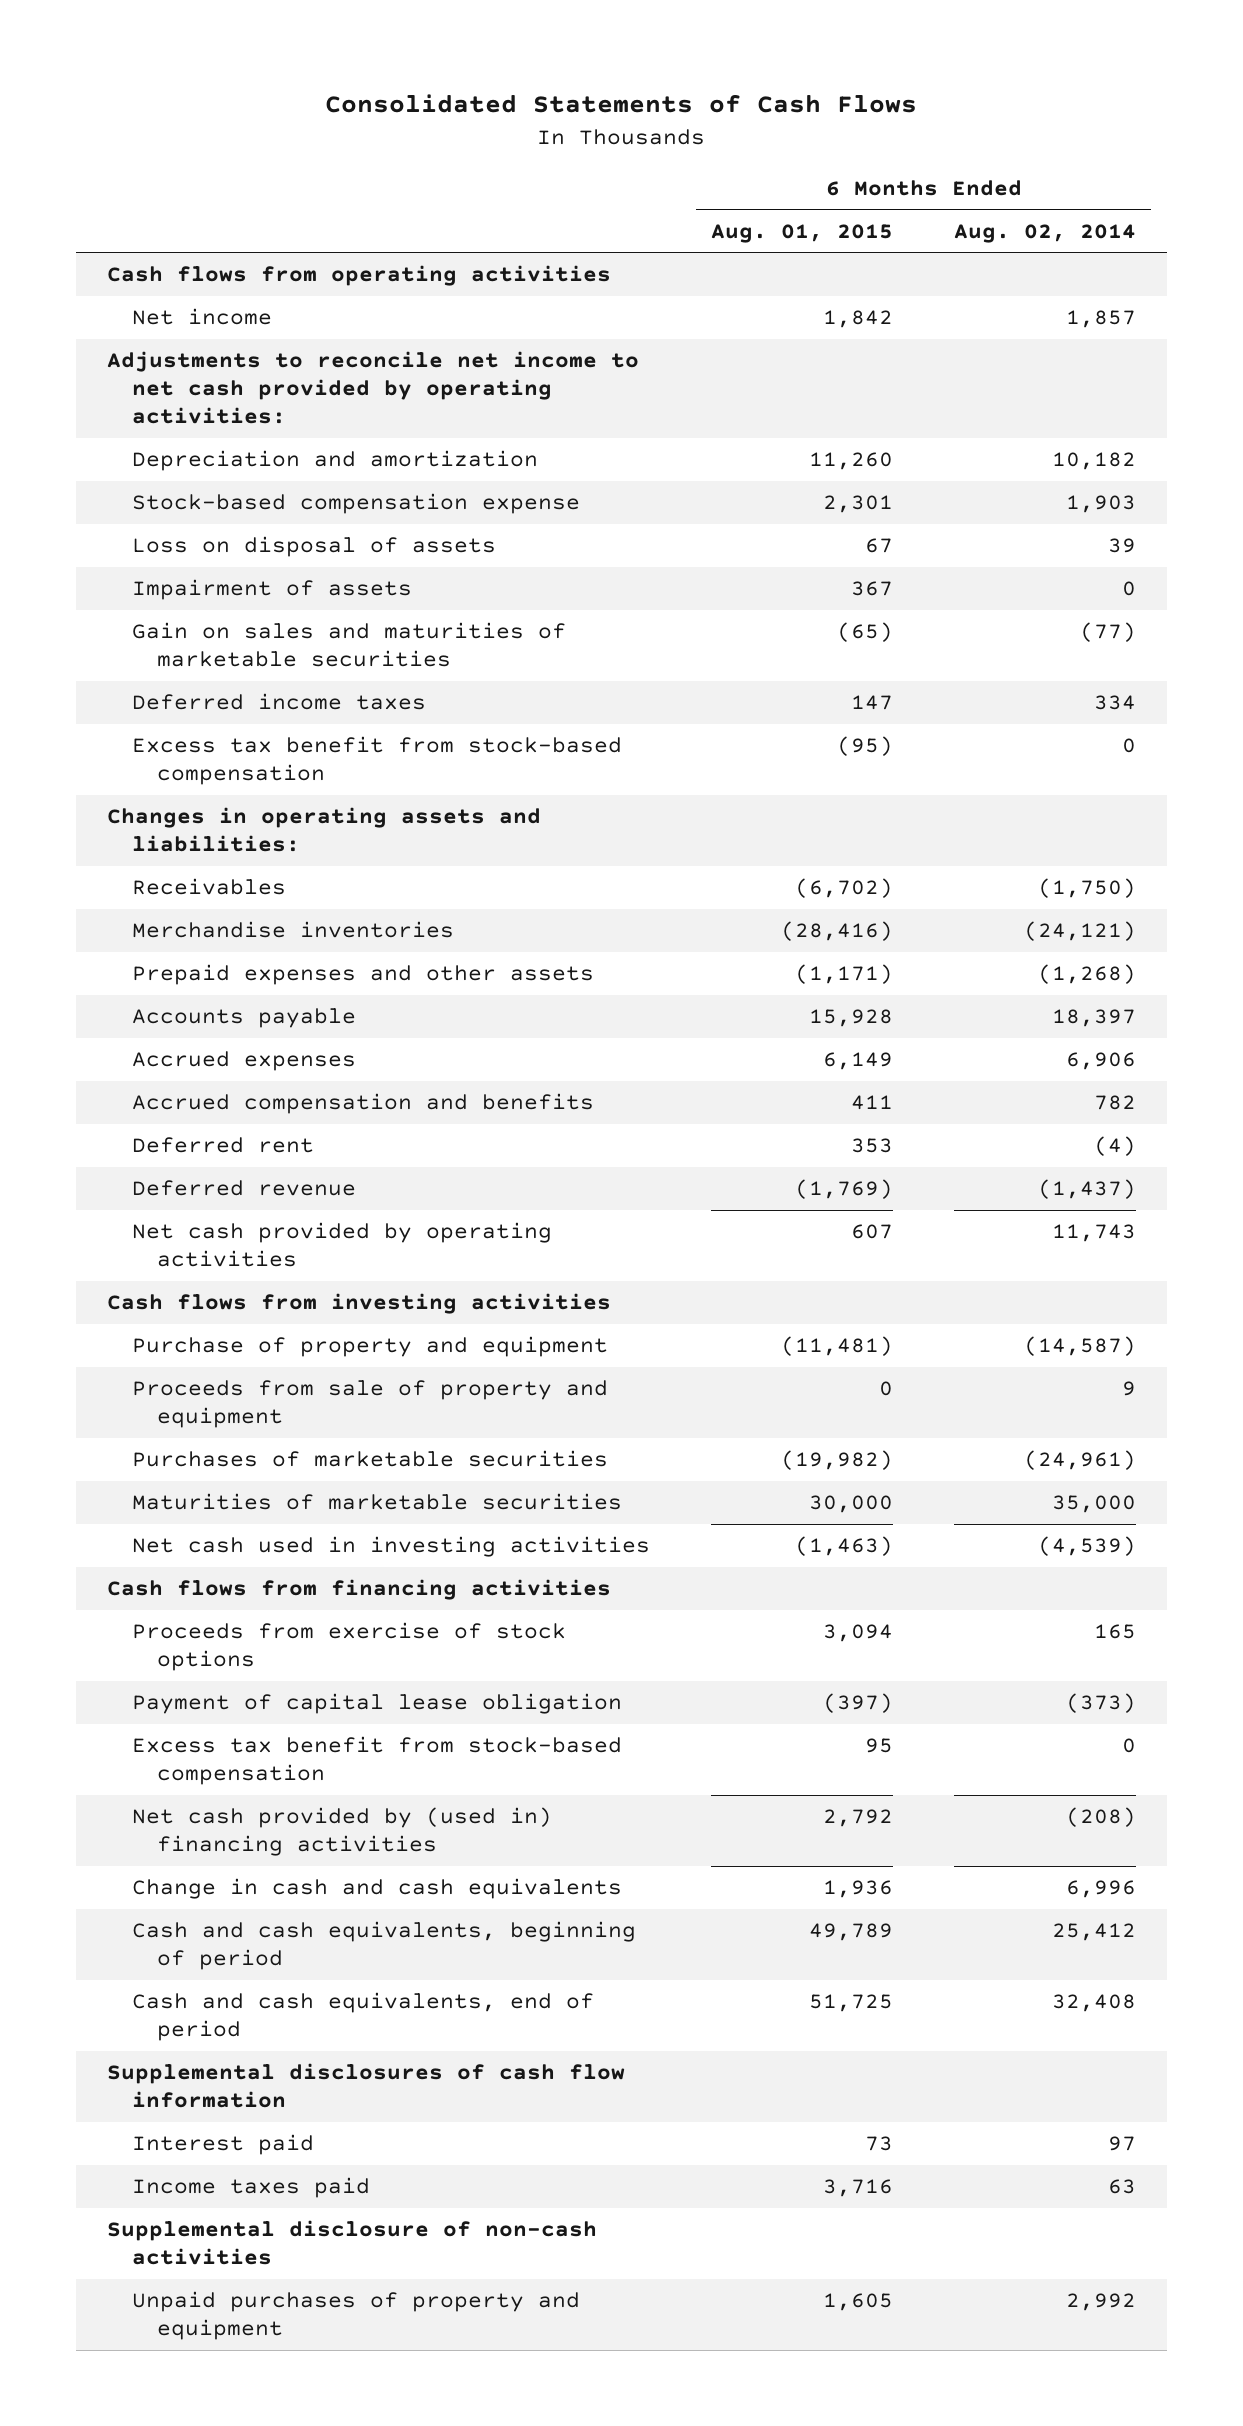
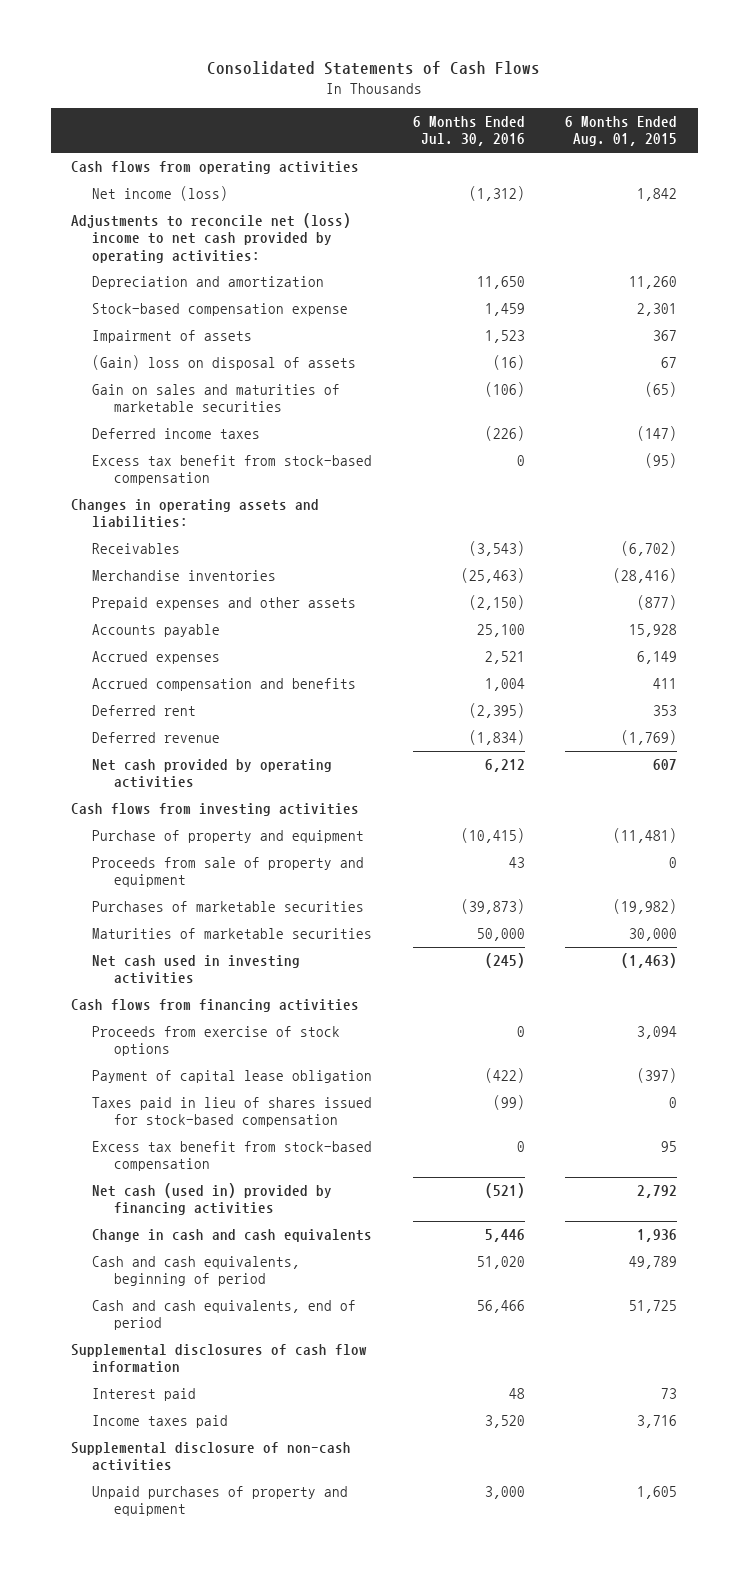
[954,223,1137,243] Aug. 02, 2014 -> none
none -> [412,116,525,147] 6 Months Ended Jul. 30, 2016
[132,308,273,326] Net income -> [92,186,229,202] Net income (loss)
[106,351,639,424] Adjustments to reconcile net income to net cash provided by operating activities: -> [70,213,351,263] Adjustments to reconcile net (loss) income to net cash provided by operating activities:
[132,536,497,558] Loss on disposal of assets -> none
none -> [92,355,357,371] (Gain) loss on disposal of assets
[851,695,894,711] 147 -> [637,426,678,442] (147)
[795,964,894,985] (1,171) -> [637,595,678,611] (877)
none -> [92,1097,373,1128] Taxes paid in lieu of shares issued for stock-based compensation
[132,1807,553,1857] Net cash provided by (used in) financing activities -> [92,1183,333,1216] Net cash (used in) provided by financing activities

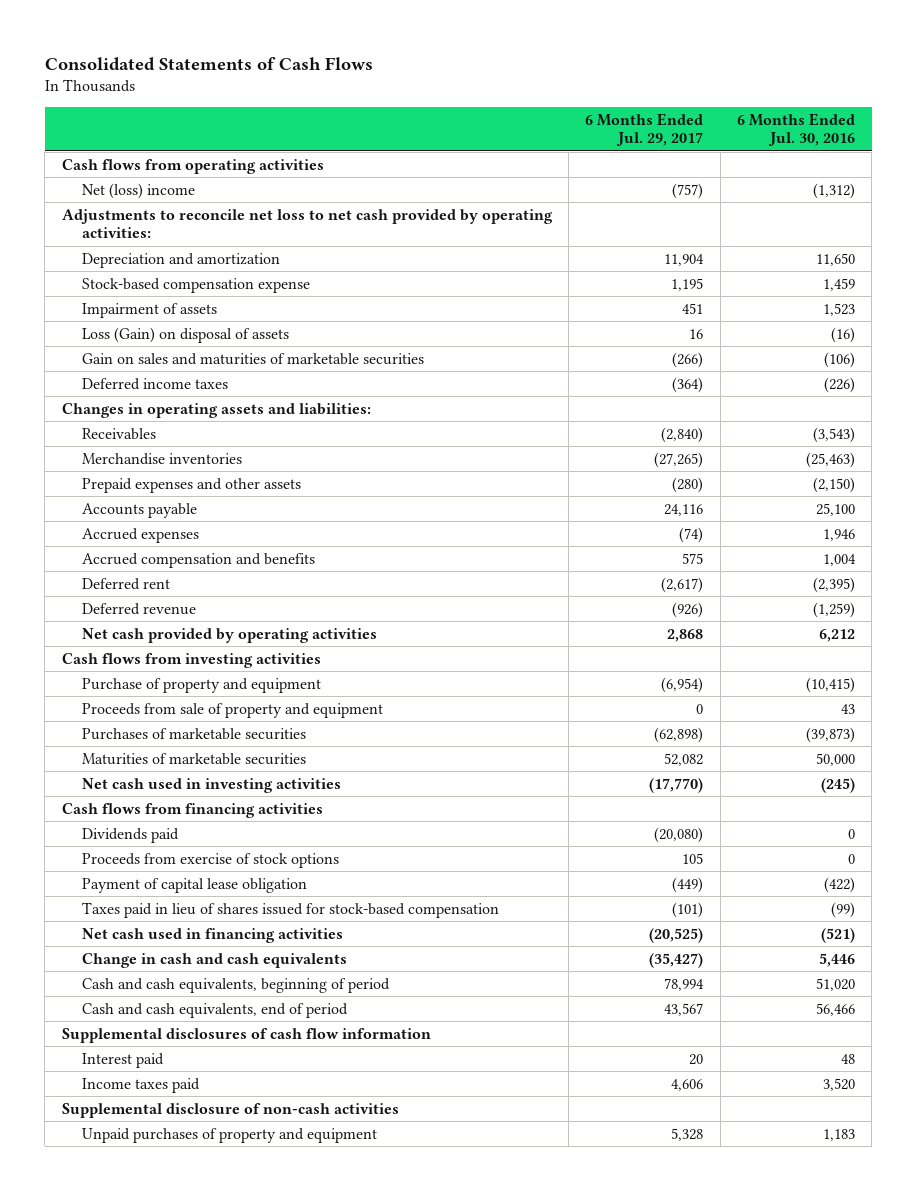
[565,116,678,147] 6 Months Ended Aug. 01, 2015 -> none
none -> [585,112,704,147] 6 Months Ended Jul. 29, 2017
[92,186,229,202] Net income (loss) -> [81,182,195,199] Net (loss) income
[70,213,351,263] Adjustments to reconcile net (loss) income to net cash provided by operating activities: -> [61,208,553,239] Adjustments to reconcile net loss to net cash provided by operating activities:
[92,355,357,371] (Gain) loss on disposal of assets -> [81,326,289,343] Loss (Gain) on disposal of assets
[92,455,373,486] Excess tax benefit from stock-based compensation -> none
[484,651,525,665] 2,521 -> [823,528,856,541] 1,946
[468,730,525,746] (1,834) -> [813,601,856,618] (1,259)
none -> [81,827,179,843] Dividends paid
[92,1141,373,1172] Excess tax benefit from stock-based compensation -> none
[92,1183,333,1216] Net cash (used in) provided by financing activities -> [81,927,343,943] Net cash used in financing activities
[484,1486,525,1500] 3,000 -> [823,1128,856,1141] 1,183

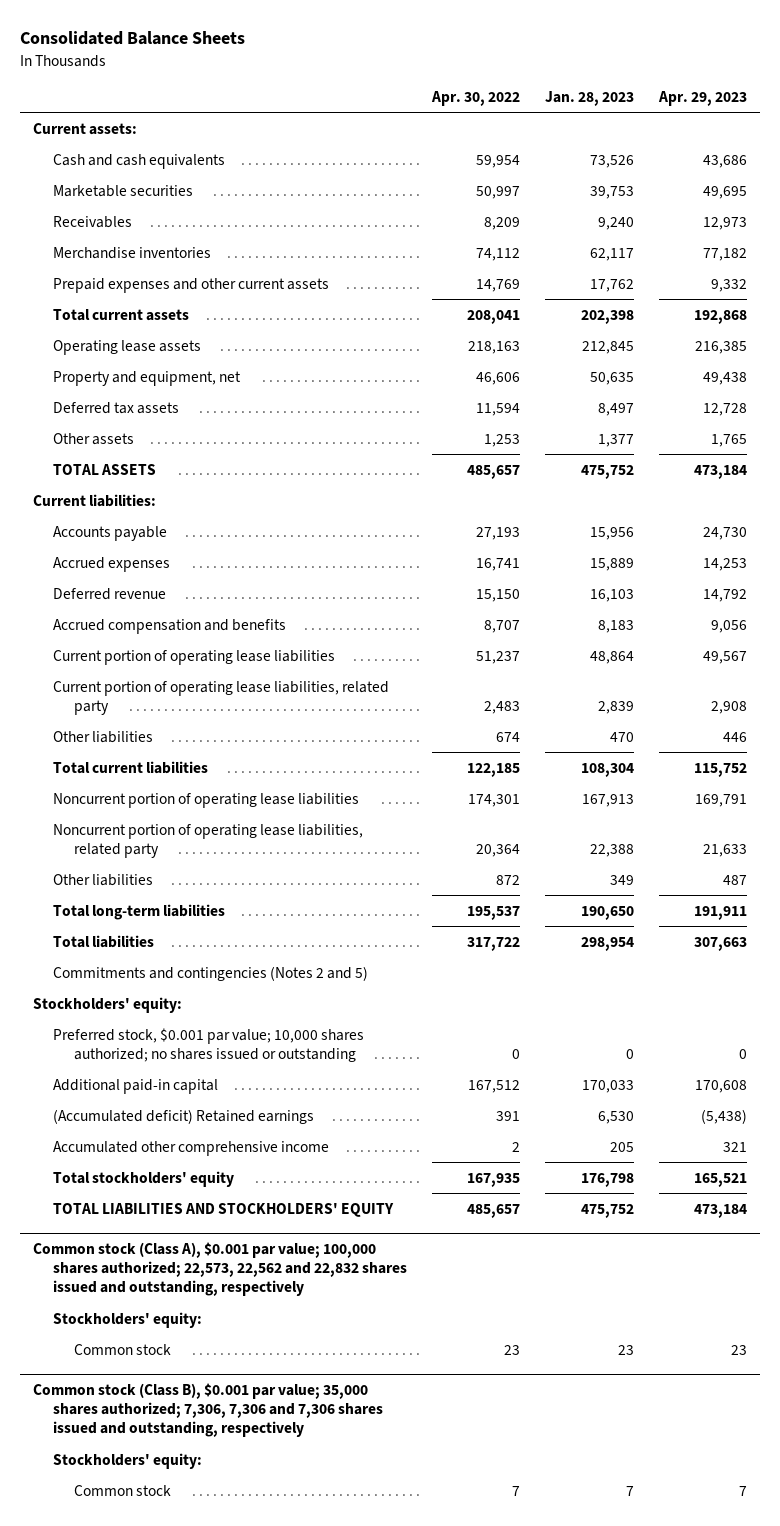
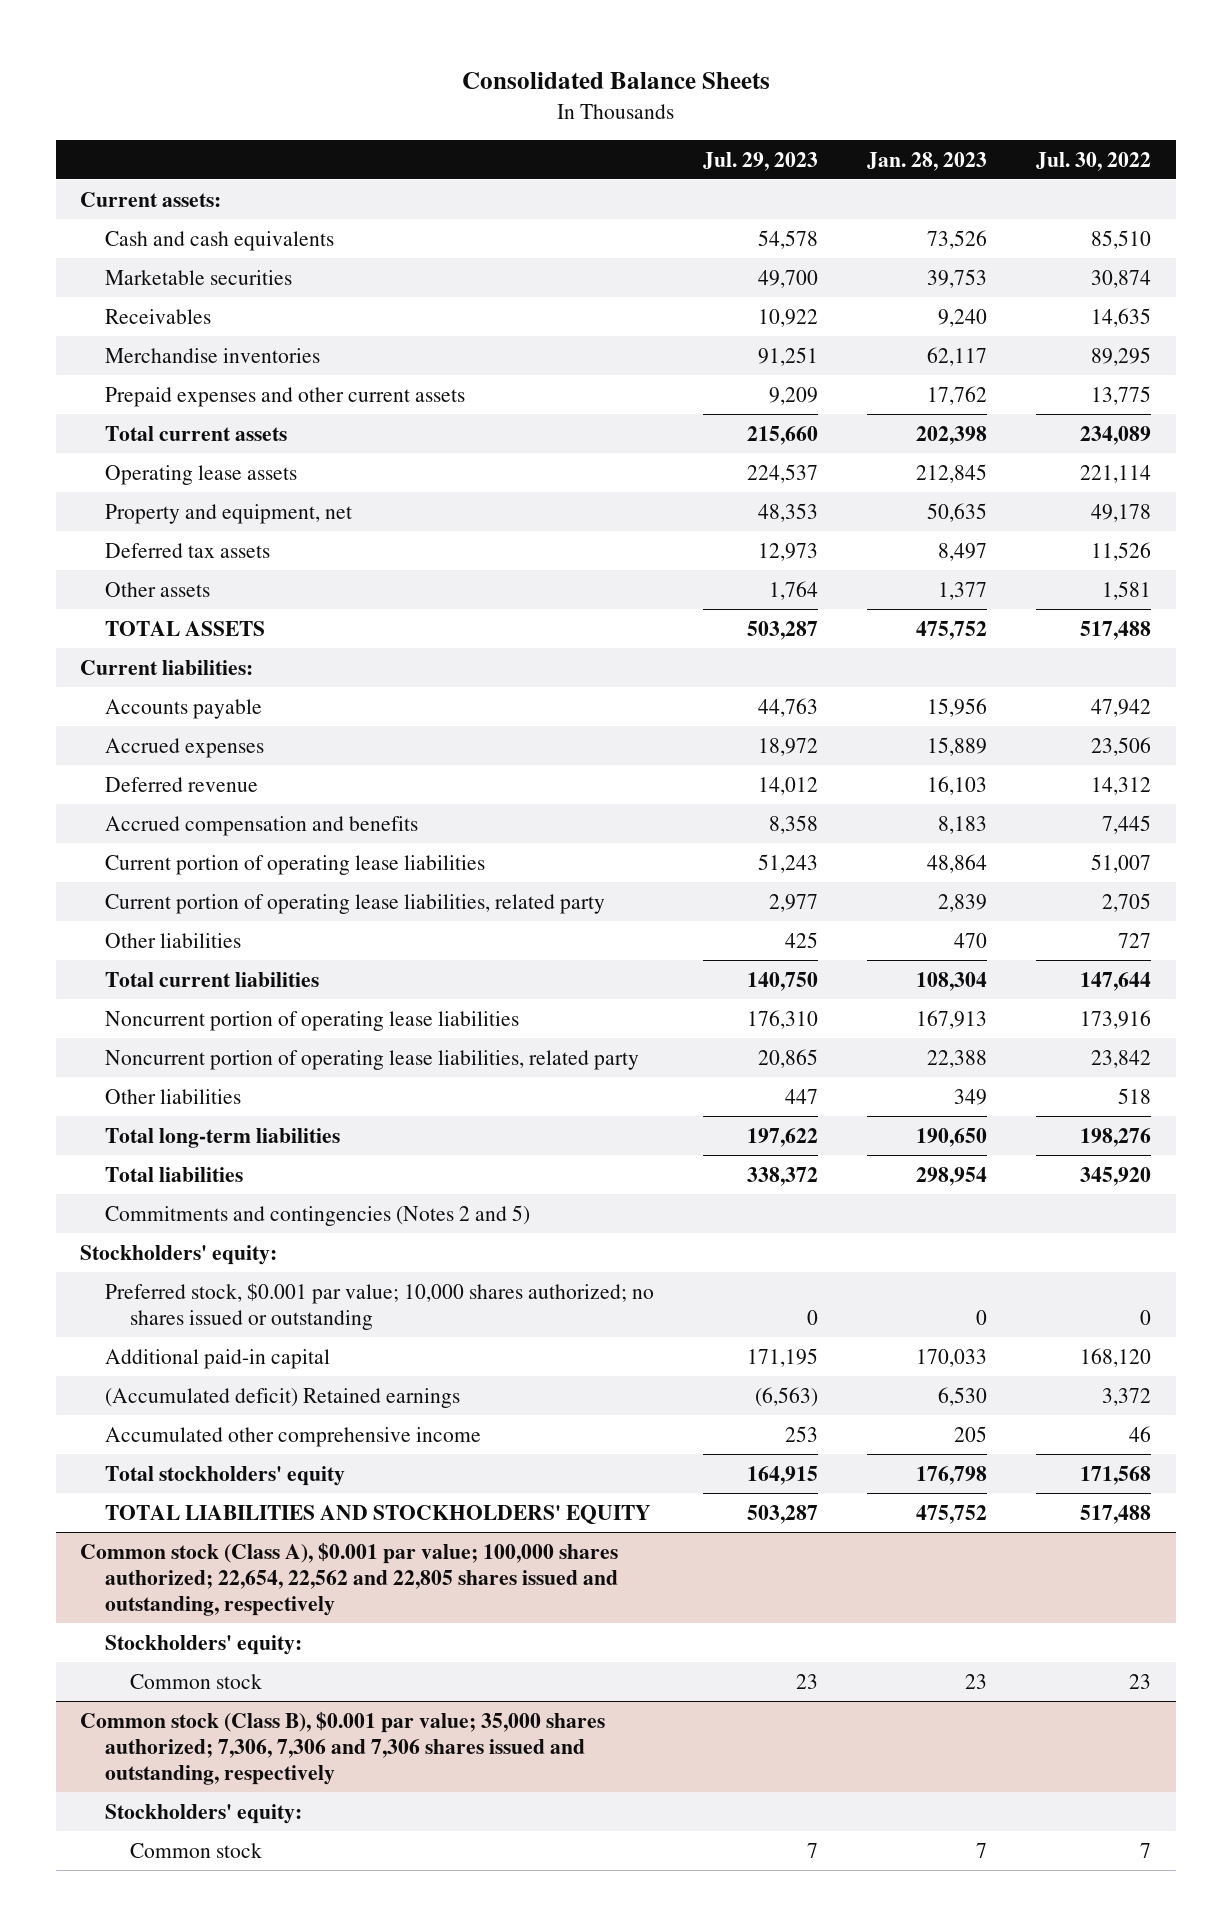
[431,90,521,106] Apr. 30, 2022 -> none
[658,90,748,106] Apr. 29, 2023 -> none
none -> [703,151,819,171] Jul. 29, 2023
none -> [1036,151,1152,171] Jul. 30, 2022
[32,1242,408,1297] Common stock (Class A), $0.001 par value; 100,000 shares authorized; 22,573, 22,562 and 22,832 shares issued and outstanding, respectively -> [80,1541,619,1616] Common stock (Class A), $0.001 par value; 100,000 shares authorized; 22,654, 22,562 and 22,805 shares issued and outstanding, respectively

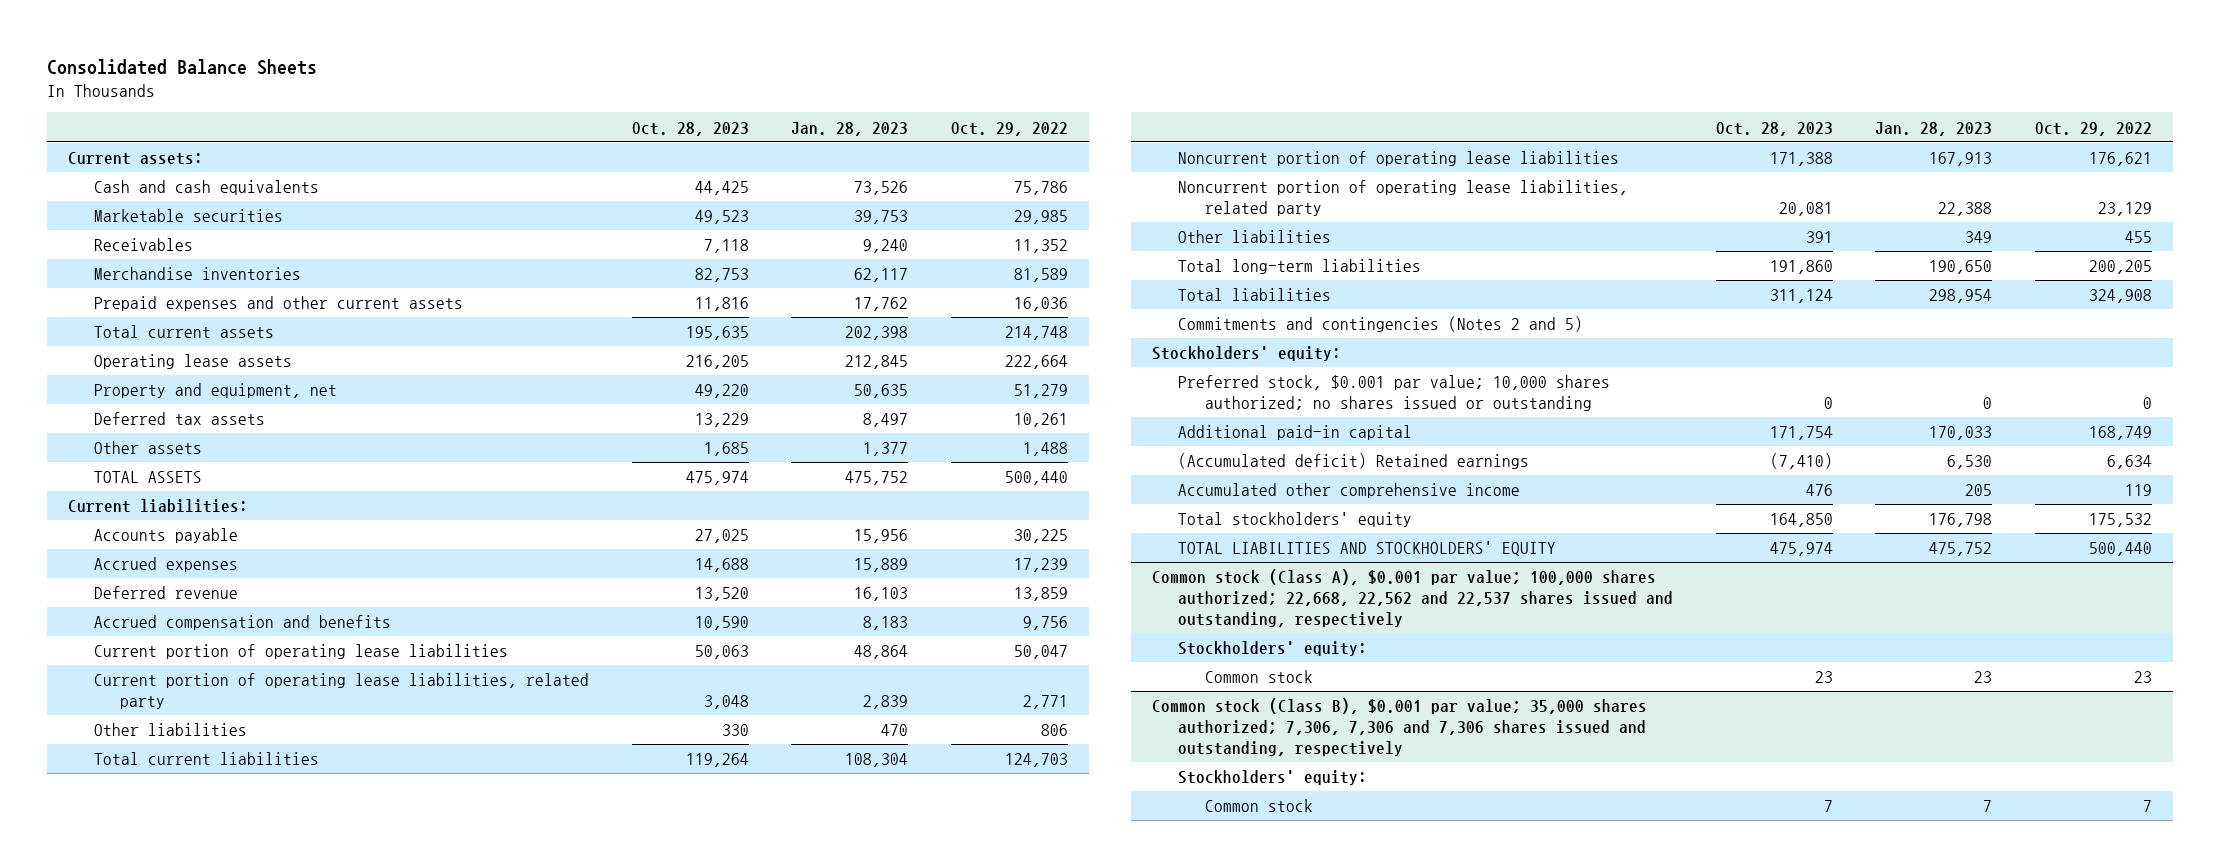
[703,151,819,171] Jul. 29, 2023 -> none
[1036,151,1152,171] Jul. 30, 2022 -> none
none -> [631,121,749,136] Oct. 28, 2023
none -> [950,121,1068,136] Oct. 29, 2022
[80,1541,619,1616] Common stock (Class A), $0.001 par value; 100,000 shares authorized; 22,654, 22,562 and 22,805 shares issued and outstanding, respectively -> [1152,569,1674,627] Common stock (Class A), $0.001 par value; 100,000 shares authorized; 22,668, 22,562 and 22,537 shares issued and outstanding, respectively

